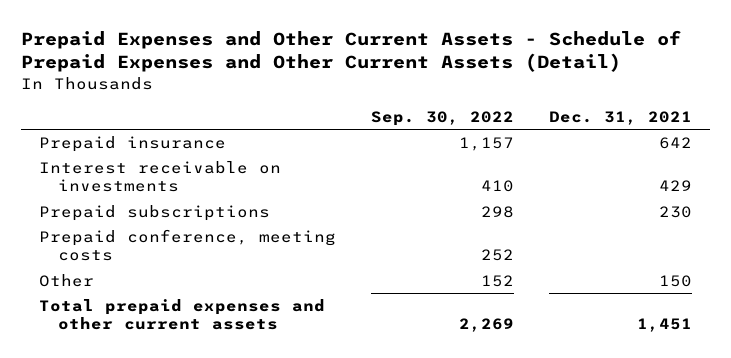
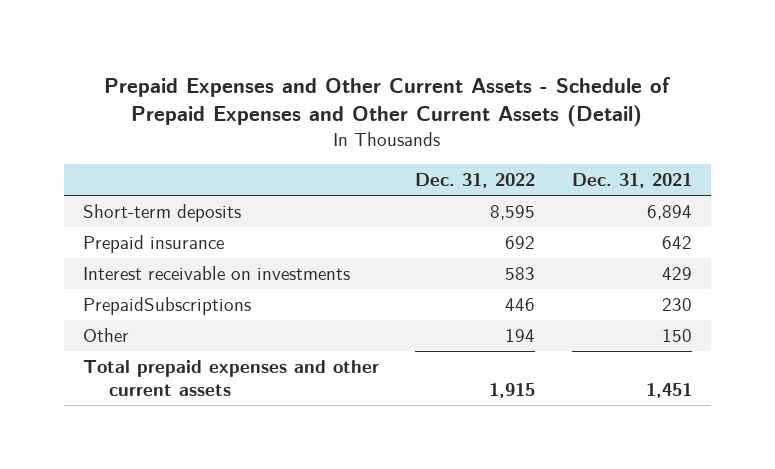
[370,110,514,126] Sep. 30, 2022 -> none
none -> [415,173,536,189] Dec. 31, 2022
none -> [82,203,241,222] Short-term deposits
[38,228,336,262] Prepaid conference, meeting costs -> none
[38,204,270,221] Prepaid subscriptions -> [82,296,251,315] PrepaidSubscriptions

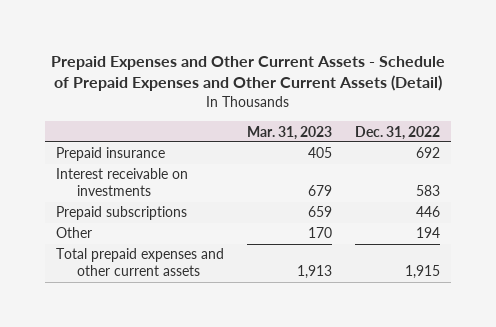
[572,173,693,189] Dec. 31, 2021 -> none
none -> [246,125,332,140] Mar. 31, 2023
[82,203,241,222] Short-term deposits -> none
[82,296,251,315] PrepaidSubscriptions -> [56,206,188,221] Prepaid subscriptions

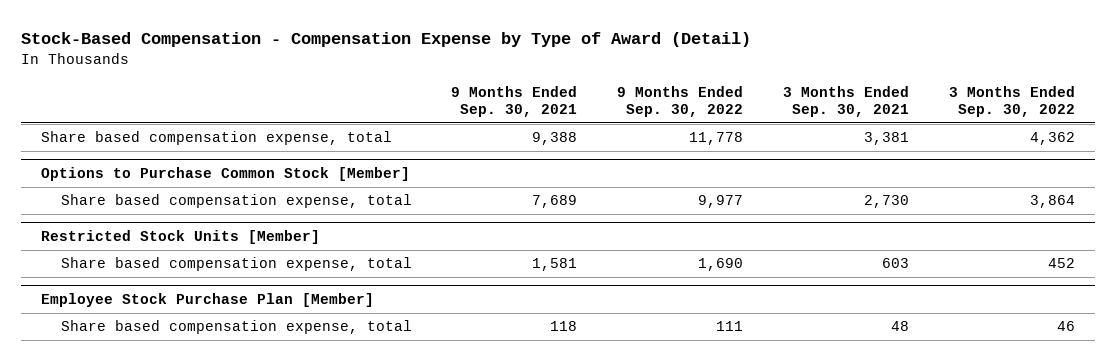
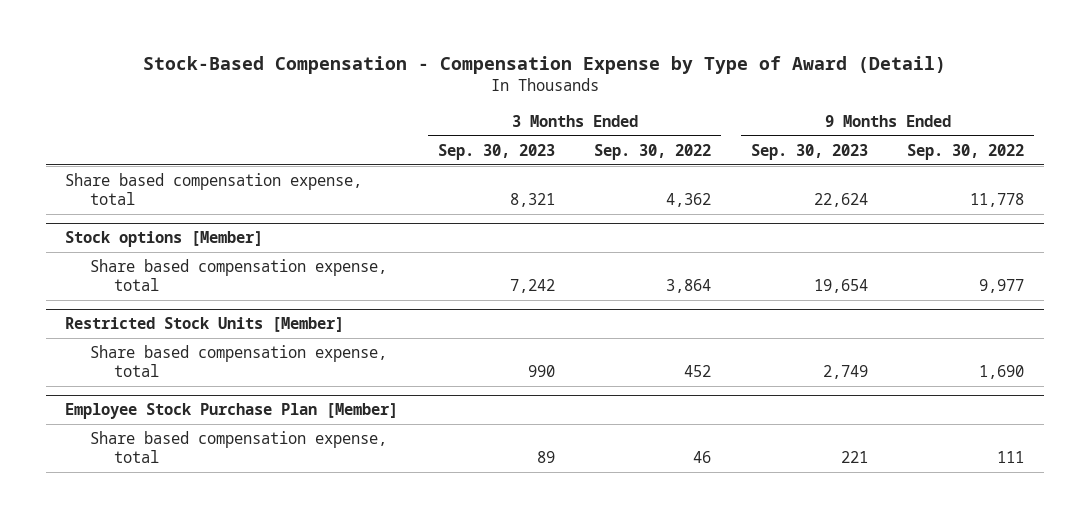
[451,85,578,117] 9 Months Ended Sep. 30, 2021 -> none
[783,85,910,117] 3 Months Ended Sep. 30, 2021 -> none
none -> [437,143,555,160] Sep. 30, 2023
none -> [750,143,868,160] Sep. 30, 2023
[40,167,410,182] Options to Purchase Common Stock [Member] -> [65,231,264,248] Stock options [Member]

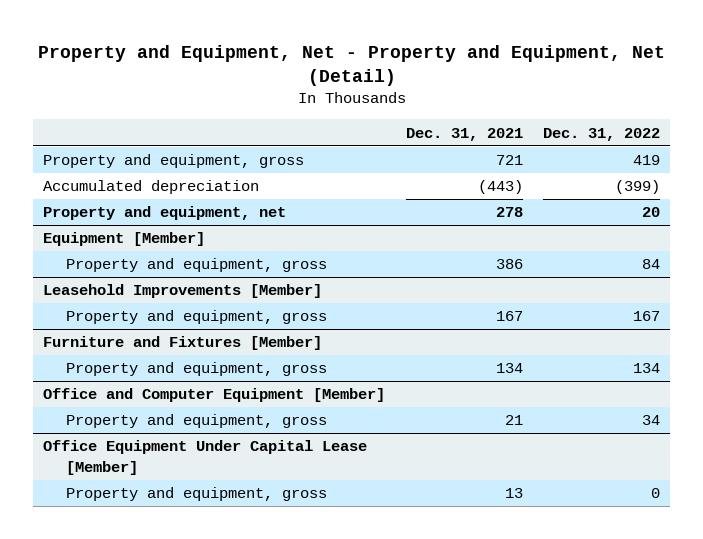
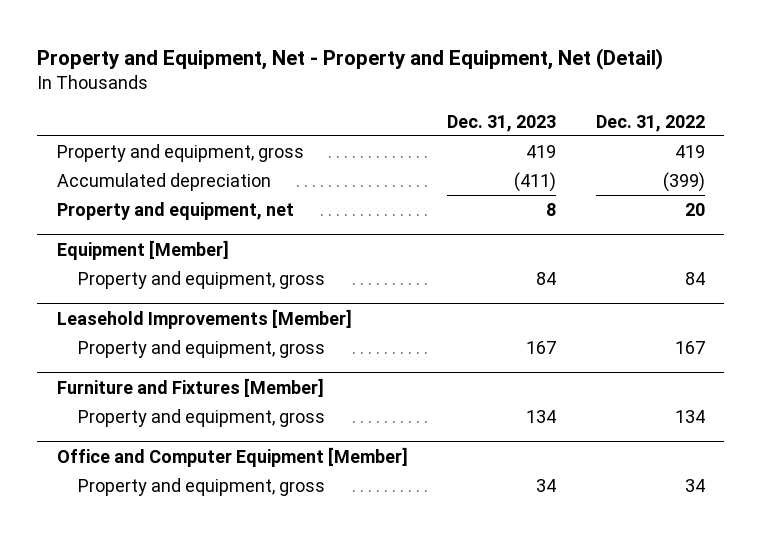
[405,127,523,141] Dec. 31, 2021 -> none
none -> [447,114,557,132] Dec. 31, 2023
[43,440,368,475] Office Equipment Under Capital Lease [Member] -> none
[66,487,328,502] Property and equipment, gross -> none

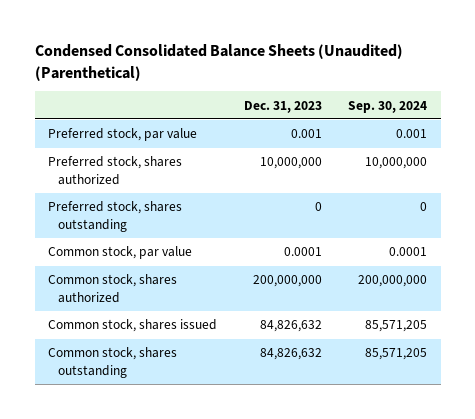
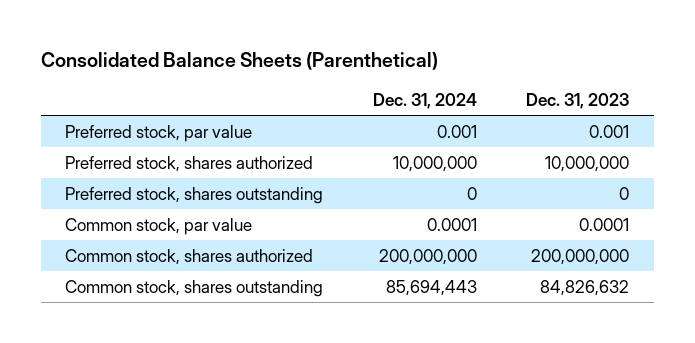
[34,44,403,81] Condensed Consolidated Balance Sheets (Unaudited) (Parenthetical) -> [40,52,438,71] Consolidated Balance Sheets (Parenthetical)
[348,100,428,113] Sep. 30, 2024 -> none
none -> [372,92,477,109] Dec. 31, 2024
[48,319,218,333] Common stock, shares issued -> none

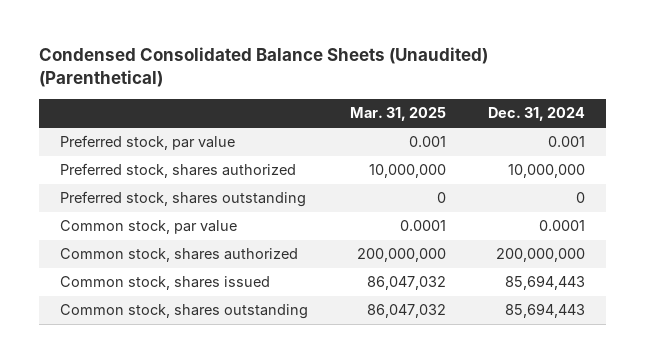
[40,52,438,71] Consolidated Balance Sheets (Parenthetical) -> [38,47,488,88] Condensed Consolidated Balance Sheets (Unaudited) (Parenthetical)
[526,92,630,109] Dec. 31, 2023 -> none
none -> [349,107,446,122] Mar. 31, 2025
none -> [59,276,270,291] Common stock, shares issued

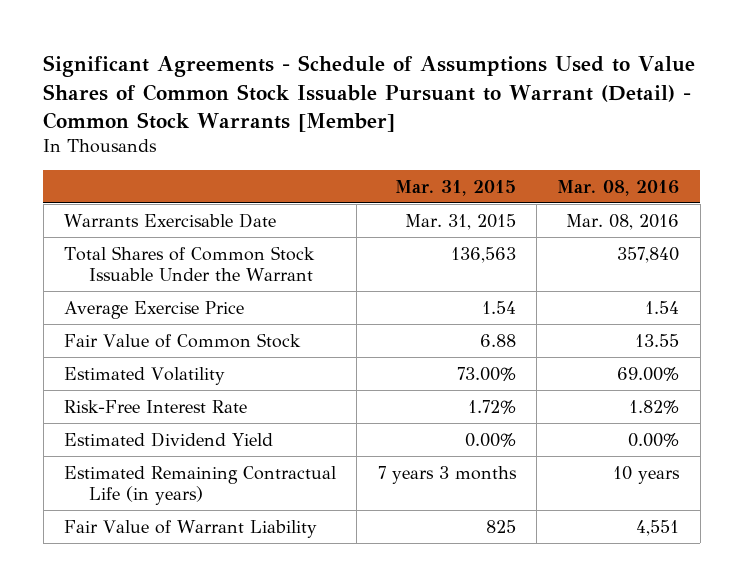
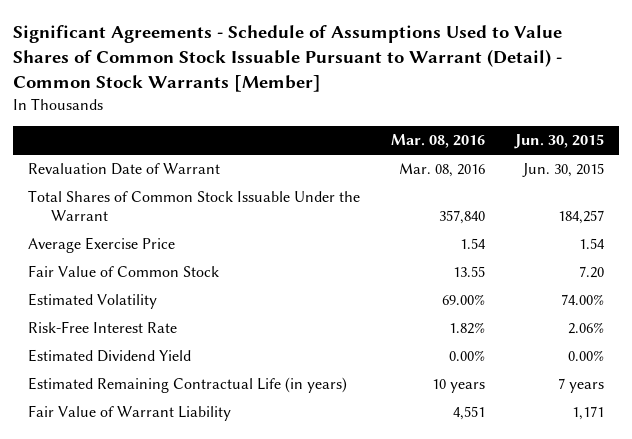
[394,179,516,196] Mar. 31, 2015 -> none
none -> [513,134,604,150] Jun. 30, 2015
[64,212,277,228] Warrants Exercisable Date -> [28,163,221,176] Revaluation Date of Warrant

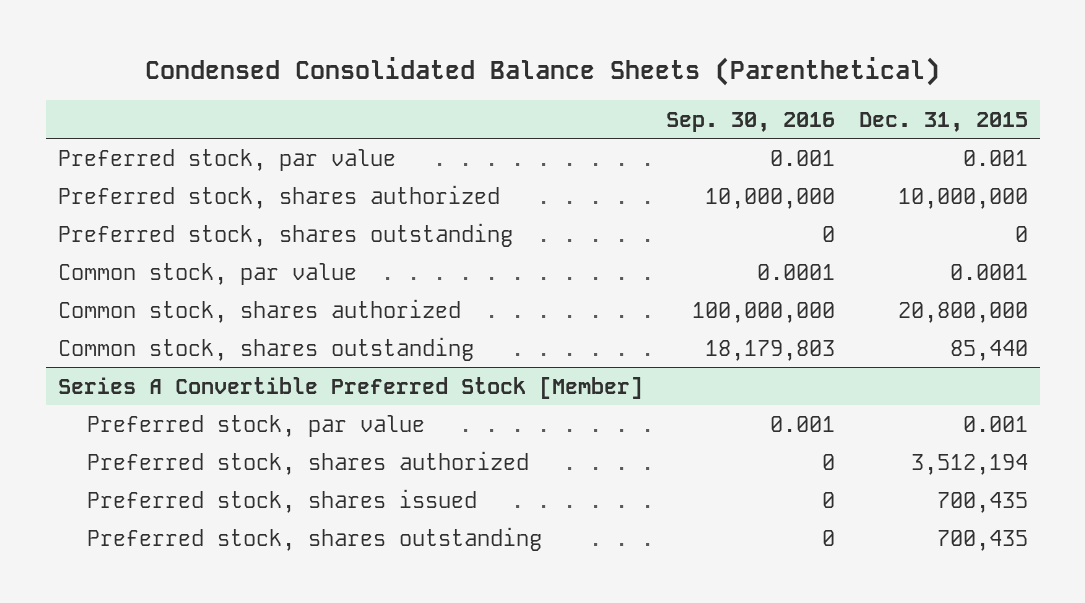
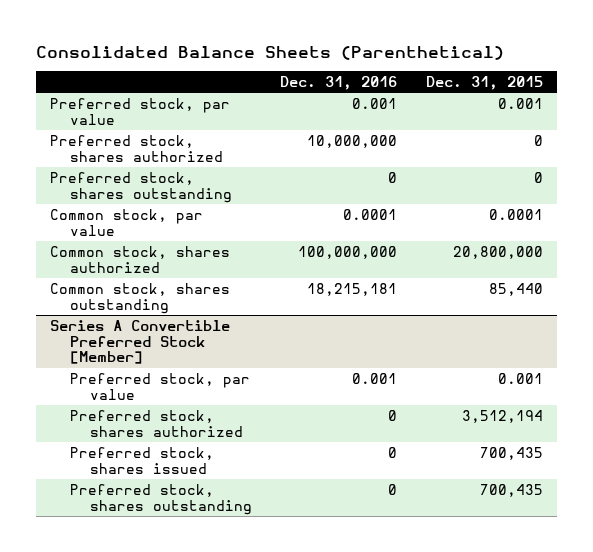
[144,56,940,86] Condensed Consolidated Balance Sheets (Parenthetical) -> [36,45,505,60] Consolidated Balance Sheets (Parenthetical)
[666,111,836,132] Sep. 30, 2016 -> none
none -> [280,75,398,90] Dec. 31, 2016
[897,187,1028,209] 10,000,000 -> [534,134,544,146] 0

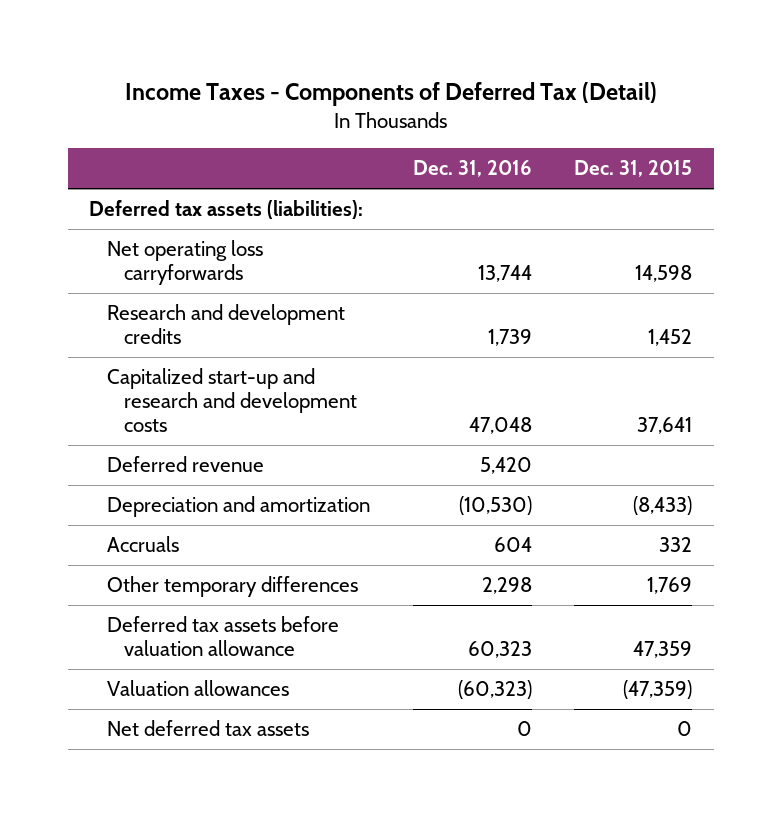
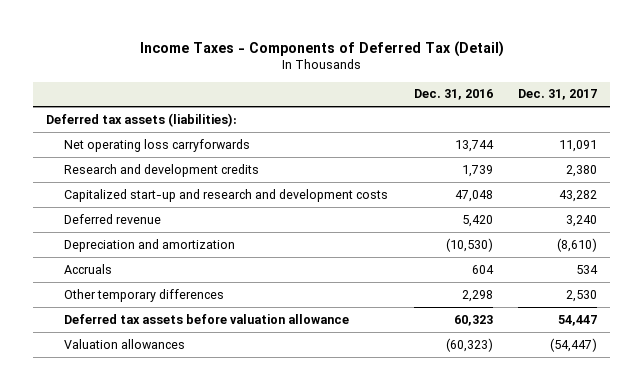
[574,160,693,178] Dec. 31, 2015 -> none
none -> [518,89,598,101] Dec. 31, 2017
[106,720,309,737] Net deferred tax assets -> none

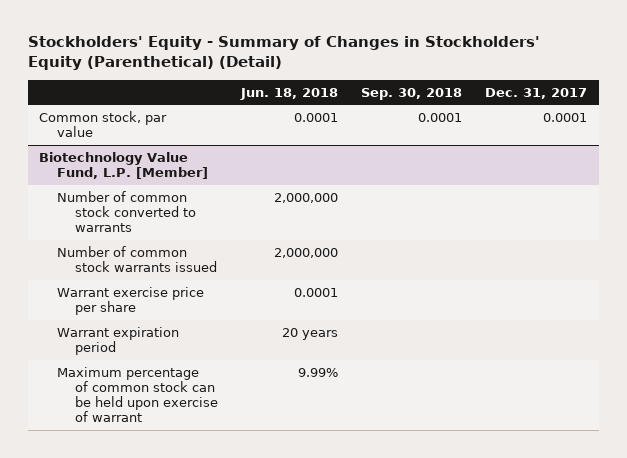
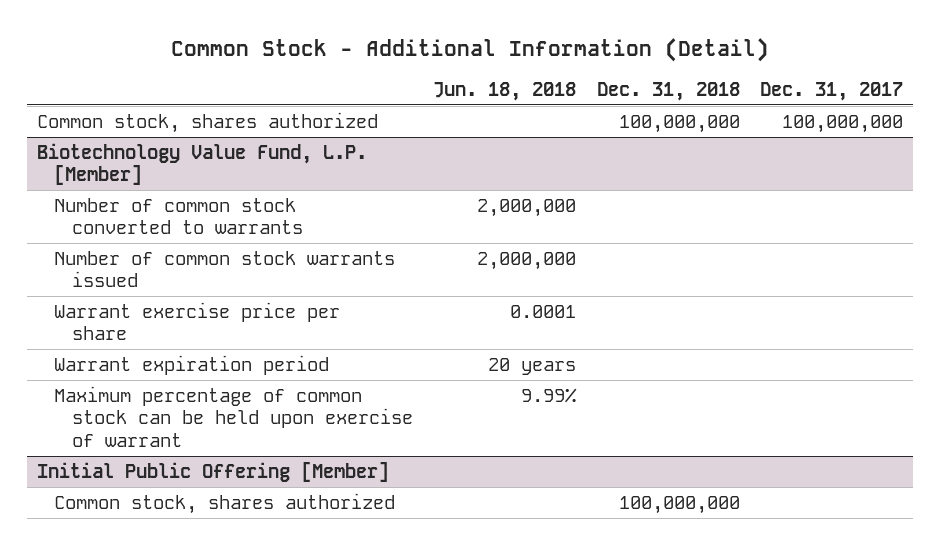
[27,36,540,70] Stockholders' Equity - Summary of Changes in Stockholders' Equity (Parenthetical) (Detail) -> [171,37,770,62] Common Stock - Additional Information (Detail)
[360,87,462,100] Sep. 30, 2018 -> none
none -> [596,81,740,101] Dec. 31, 2018
[39,110,168,138] Common stock, par value -> none
none -> [37,111,379,133] Common stock, shares authorized
none -> [37,461,390,482] Initial Public Offering [Member]
none -> [54,492,396,514] Common stock, shares authorized

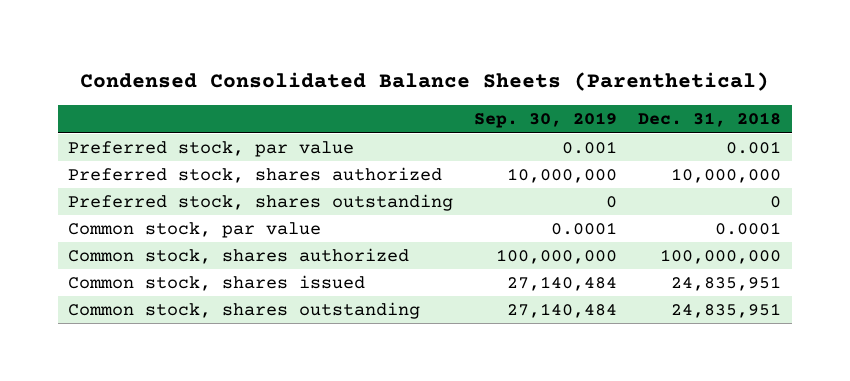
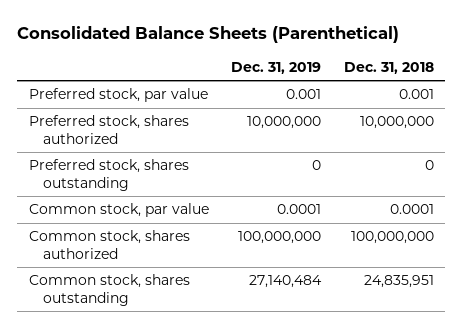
[79,71,769,91] Condensed Consolidated Balance Sheets (Parenthetical) -> [17,26,400,44] Consolidated Balance Sheets (Parenthetical)
[474,112,618,129] Sep. 30, 2019 -> none
none -> [231,61,322,74] Dec. 31, 2019
[68,275,366,292] Common stock, shares issued -> none

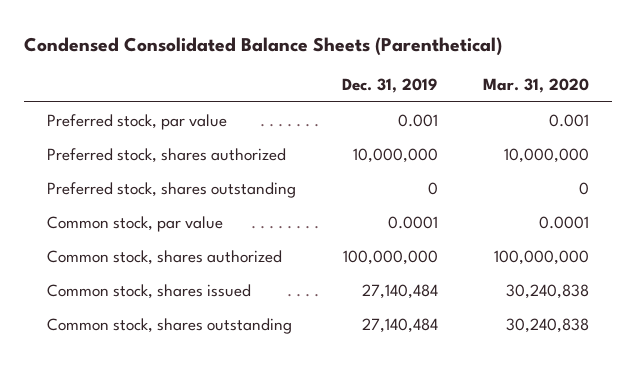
[17,26,400,44] Consolidated Balance Sheets (Parenthetical) -> [24,36,503,56] Condensed Consolidated Balance Sheets (Parenthetical)
[344,61,435,74] Dec. 31, 2018 -> none
none -> [483,78,590,94] Mar. 31, 2020
none -> [46,283,251,299] Common stock, shares issued

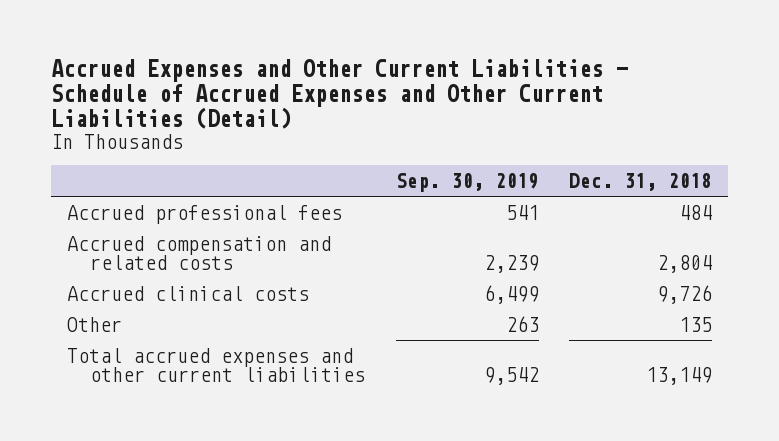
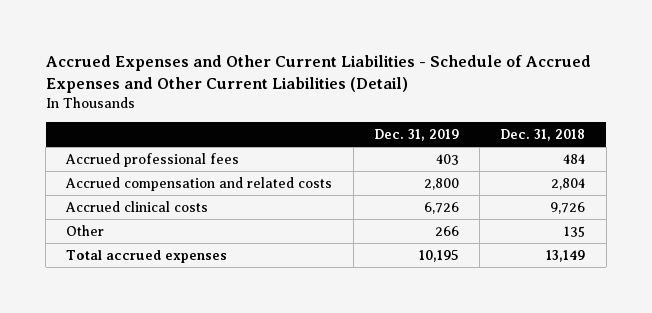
[395,173,539,193] Sep. 30, 2019 -> none
none -> [373,128,459,141] Dec. 31, 2019
[66,348,365,383] Total accrued expenses and other current liabilities -> [66,249,228,263] Total accrued expenses

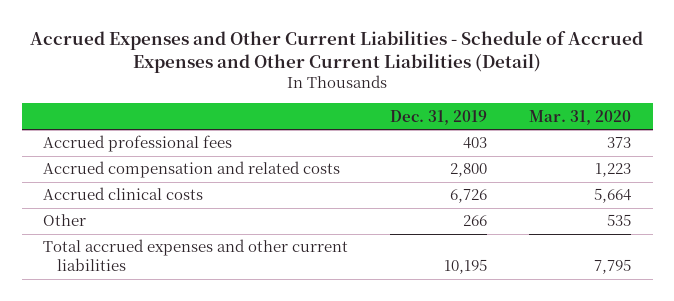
[500,128,586,141] Dec. 31, 2018 -> none
none -> [529,109,632,125] Mar. 31, 2020
[66,249,228,263] Total accrued expenses -> [42,239,348,272] Total accrued expenses and other current liabilities

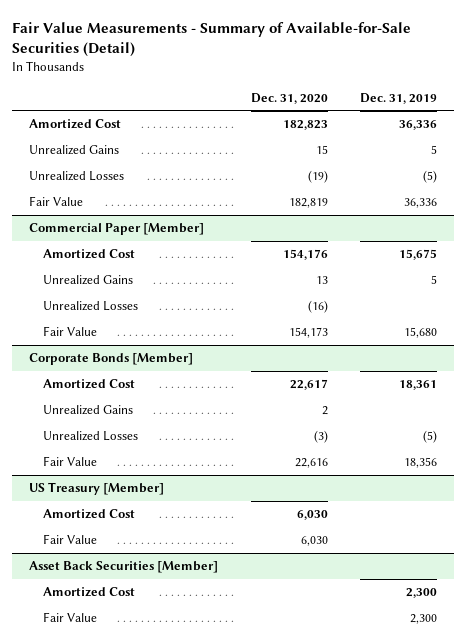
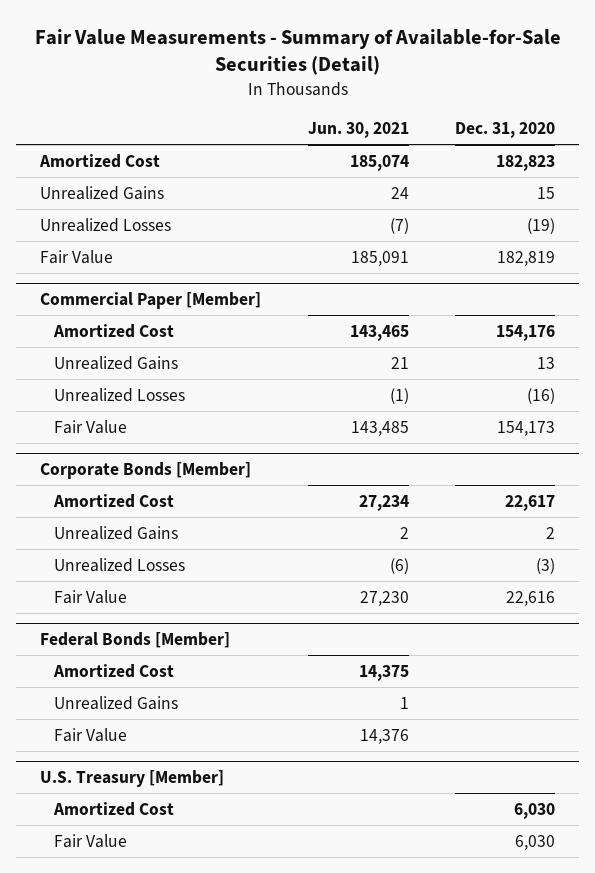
[360,92,438,104] Dec. 31, 2019 -> none
none -> [307,122,409,139] Jun. 30, 2021
[28,482,164,496] US Treasury [Member] -> none
[43,509,136,520] Amortized Cost -> none
[43,534,98,545] Fair Value -> none
[28,561,218,574] Asset Back Securities [Member] -> none
none -> [39,632,230,649] Federal Bonds [Member]
none -> [53,695,178,710] Unrealized Gains
none -> [39,770,224,788] U.S. Treasury [Member]
none -> [52,801,174,816] Amortized Cost
none -> [53,833,127,848] Fair Value

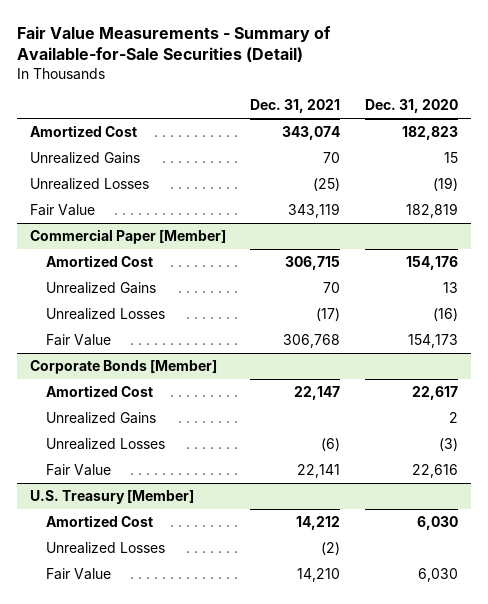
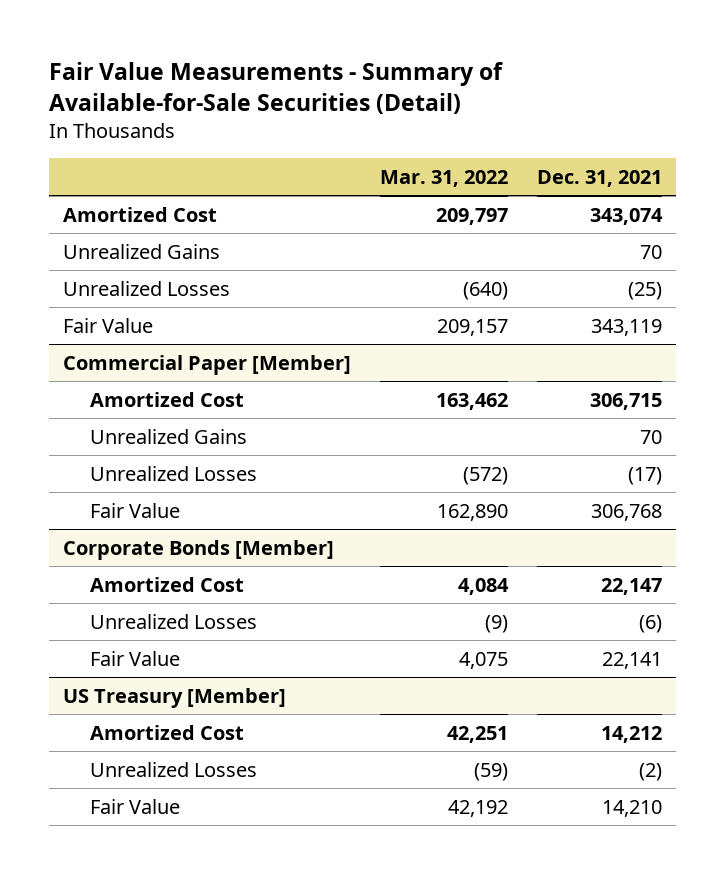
[365,99,459,114] Dec. 31, 2020 -> none
none -> [380,170,509,188] Mar. 31, 2022
[46,411,157,424] Unrealized Gains -> none
[29,489,194,504] U.S. Treasury [Member] -> [63,687,287,708] US Treasury [Member]

